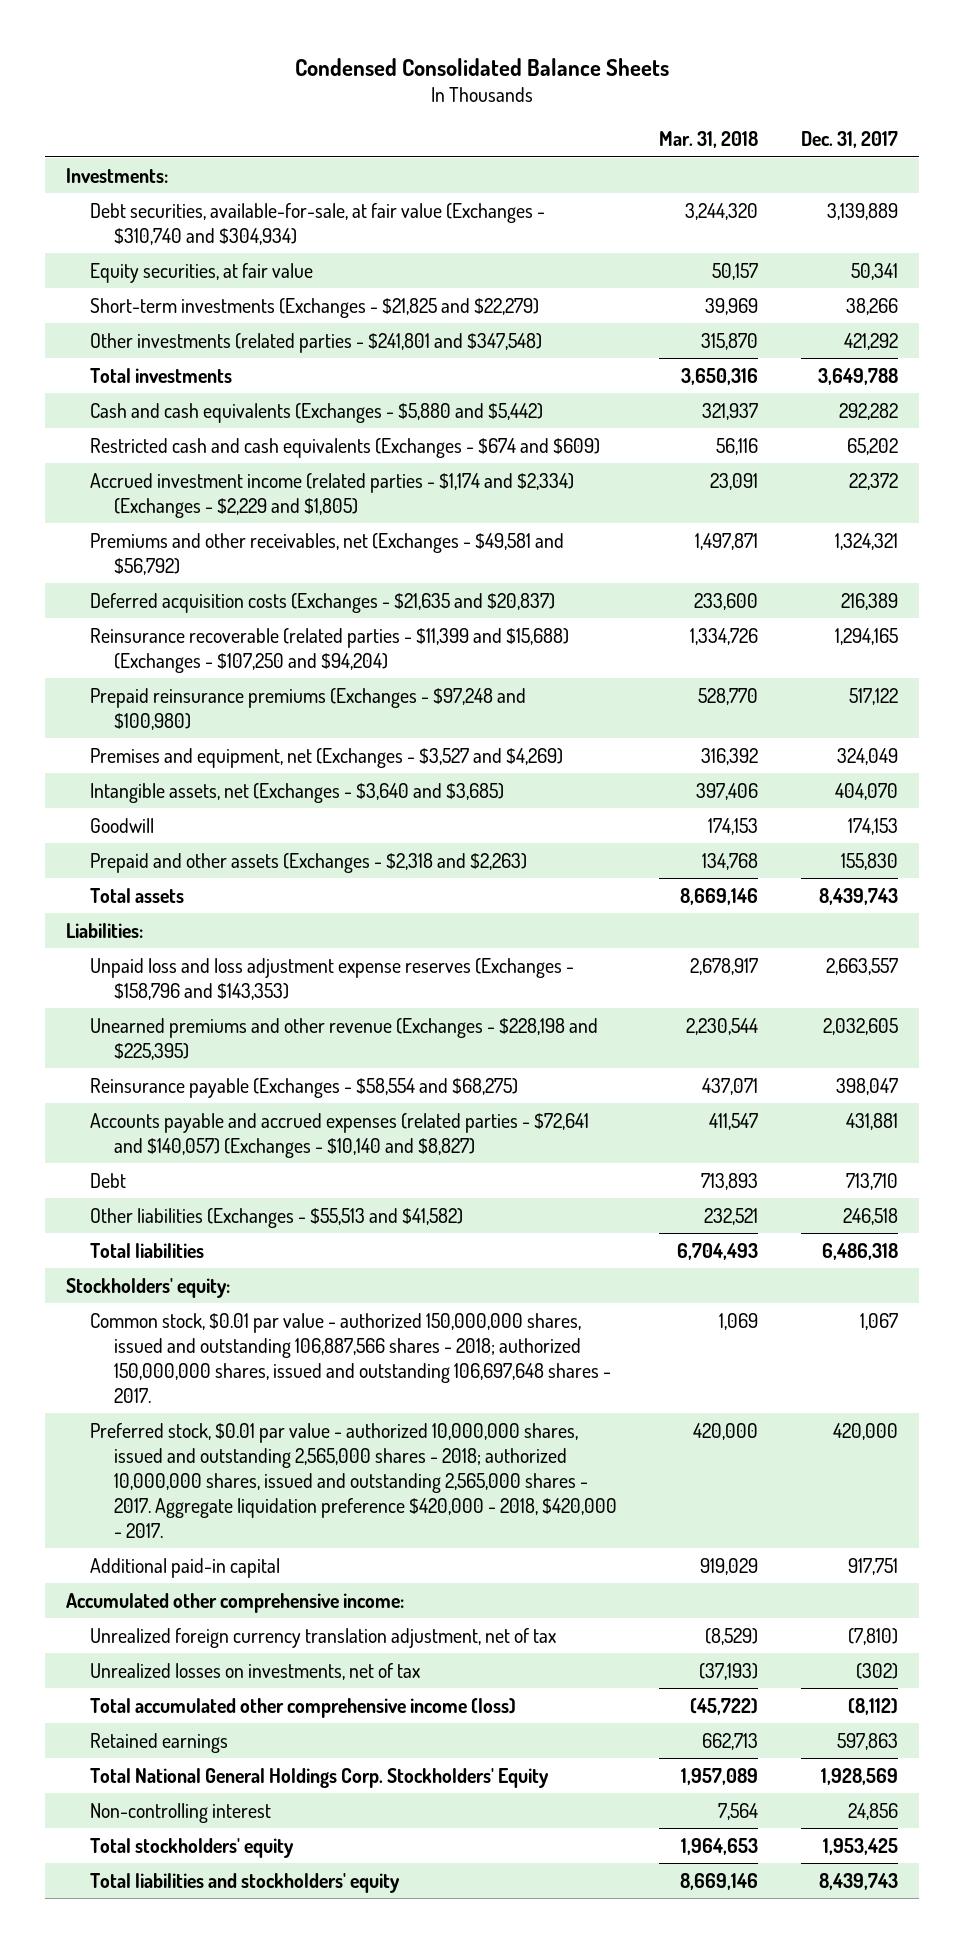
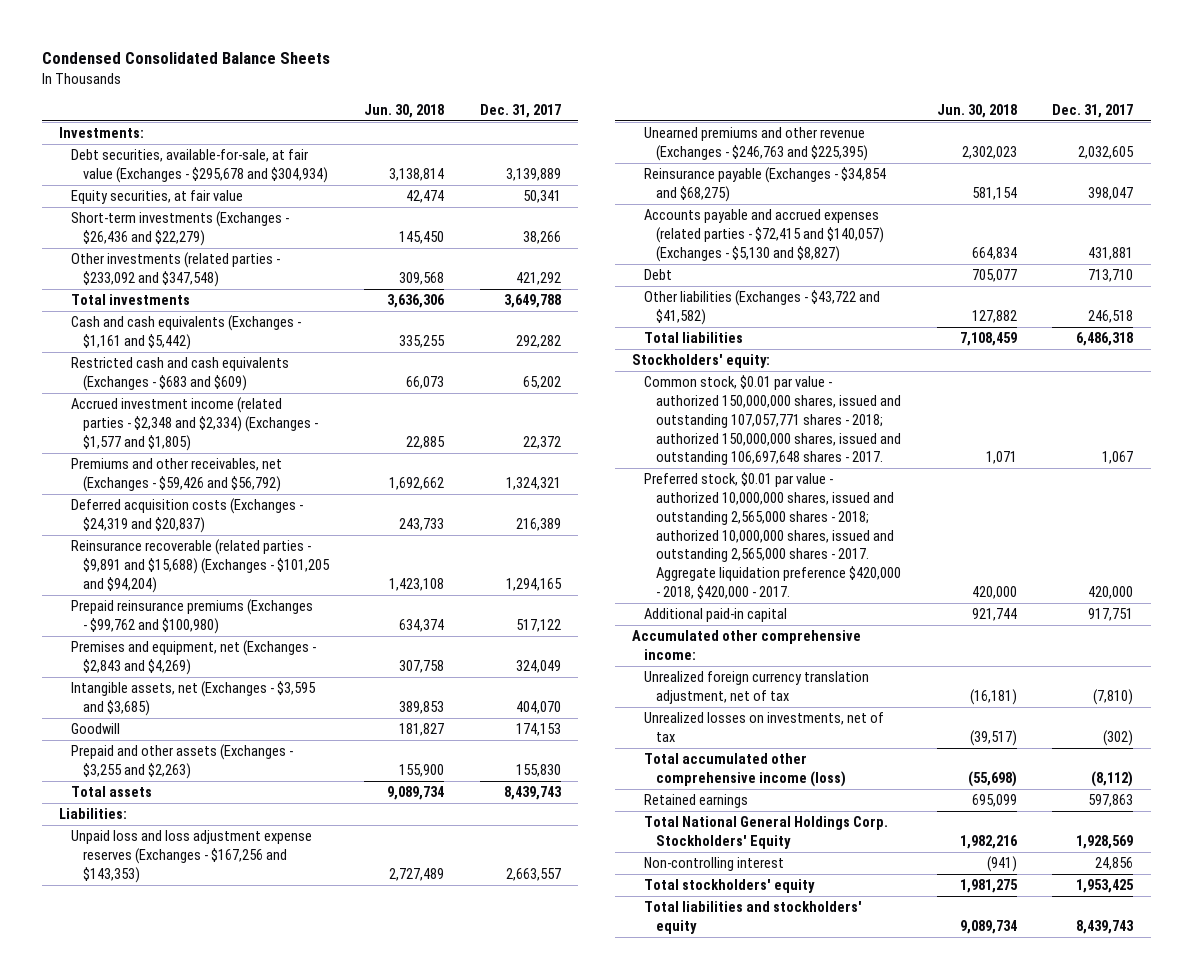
[659,131,759,149] Mar. 31, 2018 -> none
none -> [364,103,445,118] Jun. 30, 2018
[89,202,545,245] Debt securities, available-for-sale, at fair value (Exchanges - $310,740 and $304,934) -> [71,149,329,184] Debt securities, available-for-sale, at fair value (Exchanges - $295,678 and $304,934)
[89,297,539,318] Short-term investments (Exchanges - $21,825 and $22,279) -> [71,211,290,247] Short-term investments (Exchanges - $26,436 and $22,279)
[89,332,542,353] Other investments (related parties - $241,801 and $347,548) -> [71,252,281,288] Other investments (related parties - $233,092 and $347,548)
[89,402,543,423] Cash and cash equivalents (Exchanges - $5,880 and $5,442) -> [71,315,302,351] Cash and cash equivalents (Exchanges - $1,161 and $5,442)
[89,437,600,458] Restricted cash and cash equivalents (Exchanges - $674 and $609) -> [71,357,290,392] Restricted cash and cash equivalents (Exchanges - $683 and $609)
[89,472,574,518] Accrued investment income (related parties - $1,174 and $2,334) (Exchanges - $2,229 and $1,805) -> [71,397,319,451] Accrued investment income (related parties - $2,348 and $2,334) (Exchanges - $1,577 and $1,805)
[89,532,564,575] Premiums and other receivables, net (Exchanges - $49,581 and $56,792) -> [71,458,283,493] Premiums and other receivables, net (Exchanges - $59,426 and $56,792)
[89,592,555,613] Deferred acquisition costs (Exchanges - $21,635 and $20,837) -> [71,498,304,534] Deferred acquisition costs (Exchanges - $24,319 and $20,837)
[89,627,569,673] Reinsurance recoverable (related parties - $11,399 and $15,688) (Exchanges - $107,250 and $94,204) -> [71,539,331,593] Reinsurance recoverable (related parties - $9,891 and $15,688) (Exchanges - $101,205 and $94,204)
[89,687,526,730] Prepaid reinsurance premiums (Exchanges - $97,248 and $100,980) -> [71,599,314,635] Prepaid reinsurance premiums (Exchanges - $99,762 and $100,980)
[89,747,563,768] Premises and equipment, net (Exchanges - $3,527 and $4,269) -> [71,640,317,676] Premises and equipment, net (Exchanges - $2,843 and $4,269)
[89,782,504,803] Intangible assets, net (Exchanges - $3,640 and $3,685) -> [71,681,317,717] Intangible assets, net (Exchanges - $3,595 and $3,685)
[89,852,527,873] Prepaid and other assets (Exchanges - $2,318 and $2,263) -> [71,744,294,780] Prepaid and other assets (Exchanges - $3,255 and $2,263)
[89,957,574,1000] Unpaid loss and loss adjustment expense reserves (Exchanges - $158,796 and $143,353) -> [71,830,313,883] Unpaid loss and loss adjustment expense reserves (Exchanges - $167,256 and $143,353)
[89,1017,598,1060] Unearned premiums and other revenue (Exchanges - $228,198 and $225,395) -> [643,127,868,162] Unearned premiums and other revenue (Exchanges - $246,763 and $225,395)
[89,1077,518,1098] Reinsurance payable (Exchanges - $58,554 and $68,275) -> [643,167,886,203] Reinsurance payable (Exchanges - $34,854 and $68,275)
[89,1112,589,1158] Accounts payable and accrued expenses (related parties - $72,641 and $140,057) (Exchanges - $10,140 and $8,827) -> [643,209,884,262] Accounts payable and accrued expenses (related parties - $72,415 and $140,057) (Exchanges - $5,130 and $8,827)
[89,1207,463,1228] Other liabilities (Exchanges - $55,513 and $41,582) -> [643,290,880,326] Other liabilities (Exchanges - $43,722 and $41,582)
[89,1312,611,1403] Common stock, $0.01 par value - authorized 150,000,000 shares, issued and outstanding 106,887,566 shares - 2018; authorized 150,000,000 shares, issued and outstanding 106,697,648 shares - 2017. -> [643,375,901,466] Common stock, $0.01 par value - authorized 150,000,000 shares, issued and outstanding 107,057,771 shares - 2018; authorized 150,000,000 shares, issued and outstanding 106,697,648 shares - 2017.

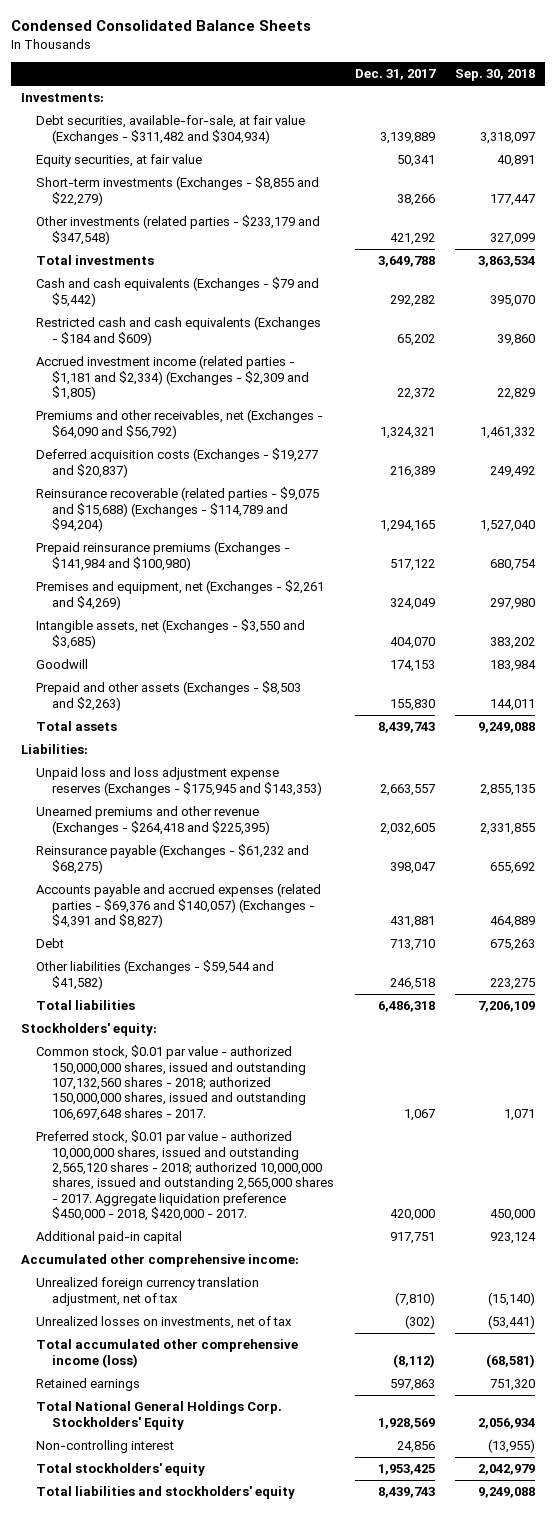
[364,103,445,118] Jun. 30, 2018 -> none
none -> [455,69,536,82] Sep. 30, 2018
[71,149,329,184] Debt securities, available-for-sale, at fair value (Exchanges - $295,678 and $304,934) -> [36,115,306,144] Debt securities, available-for-sale, at fair value (Exchanges - $311,482 and $304,934)
[71,211,290,247] Short-term investments (Exchanges - $26,436 and $22,279) -> [36,176,320,206] Short-term investments (Exchanges - $8,855 and $22,279)
[71,252,281,288] Other investments (related parties - $233,092 and $347,548) -> [36,215,321,245] Other investments (related parties - $233,179 and $347,548)
[71,315,302,351] Cash and cash equivalents (Exchanges - $1,161 and $5,442) -> [36,277,320,307] Cash and cash equivalents (Exchanges - $79 and $5,442)
[71,357,290,392] Restricted cash and cash equivalents (Exchanges - $683 and $609) -> [36,316,322,346] Restricted cash and cash equivalents (Exchanges - $184 and $609)
[71,397,319,451] Accrued investment income (related parties - $2,348 and $2,334) (Exchanges - $1,577 and $1,805) -> [36,355,310,400] Accrued investment income (related parties - $1,181 and $2,334) (Exchanges - $2,309 and $1,805)
[71,458,283,493] Premiums and other receivables, net (Exchanges - $59,426 and $56,792) -> [36,409,324,439] Premiums and other receivables, net (Exchanges - $64,090 and $56,792)
[71,498,304,534] Deferred acquisition costs (Exchanges - $24,319 and $20,837) -> [36,448,319,478] Deferred acquisition costs (Exchanges - $19,277 and $20,837)
[71,539,331,593] Reinsurance recoverable (related parties - $9,891 and $15,688) (Exchanges - $101,205 and $94,204) -> [36,487,320,532] Reinsurance recoverable (related parties - $9,075 and $15,688) (Exchanges - $114,789 and $94,204)
[71,599,314,635] Prepaid reinsurance premiums (Exchanges - $99,762 and $100,980) -> [36,541,291,571] Prepaid reinsurance premiums (Exchanges - $141,984 and $100,980)
[71,640,317,676] Premises and equipment, net (Exchanges - $2,843 and $4,269) -> [36,580,325,610] Premises and equipment, net (Exchanges - $2,261 and $4,269)
[71,681,317,717] Intangible assets, net (Exchanges - $3,595 and $3,685) -> [36,619,306,649] Intangible assets, net (Exchanges - $3,550 and $3,685)
[71,744,294,780] Prepaid and other assets (Exchanges - $3,255 and $2,263) -> [36,681,302,711] Prepaid and other assets (Exchanges - $8,503 and $2,263)
[71,830,313,883] Unpaid loss and loss adjustment expense reserves (Exchanges - $167,256 and $143,353) -> [36,767,323,796] Unpaid loss and loss adjustment expense reserves (Exchanges - $175,945 and $143,353)
[643,127,868,162] Unearned premiums and other revenue (Exchanges - $246,763 and $225,395) -> [36,806,271,835] Unearned premiums and other revenue (Exchanges - $264,418 and $225,395)
[643,167,886,203] Reinsurance payable (Exchanges - $34,854 and $68,275) -> [36,844,310,874] Reinsurance payable (Exchanges - $61,232 and $68,275)
[643,209,884,262] Accounts payable and accrued expenses (related parties - $72,415 and $140,057) (Exchanges - $5,130 and $8,827) -> [36,883,322,928] Accounts payable and accrued expenses (related parties - $69,376 and $140,057) (Exchanges - $4,391 and $8,827)
[643,290,880,326] Other liabilities (Exchanges - $43,722 and $41,582) -> [36,960,275,990] Other liabilities (Exchanges - $59,544 and $41,582)
[643,375,901,466] Common stock, $0.01 par value - authorized 150,000,000 shares, issued and outstanding 107,057,771 shares - 2018; authorized 150,000,000 shares, issued and outstanding 106,697,648 shares - 2017. -> [36,1045,307,1121] Common stock, $0.01 par value - authorized 150,000,000 shares, issued and outstanding 107,132,560 shares - 2018; authorized 150,000,000 shares, issued and outstanding 106,697,648 shares - 2017.
[643,472,901,599] Preferred stock, $0.01 par value - authorized 10,000,000 shares, issued and outstanding 2,565,000 shares - 2018; authorized 10,000,000 shares, issued and outstanding 2,565,000 shares - 2017. Aggregate liquidation preference $420,000 - 2018, $420,000 - 2017. -> [36,1130,335,1221] Preferred stock, $0.01 par value - authorized 10,000,000 shares, issued and outstanding 2,565,120 shares - 2018; authorized 10,000,000 shares, issued and outstanding 2,565,000 shares - 2017. Aggregate liquidation preference $450,000 - 2018, $420,000 - 2017.

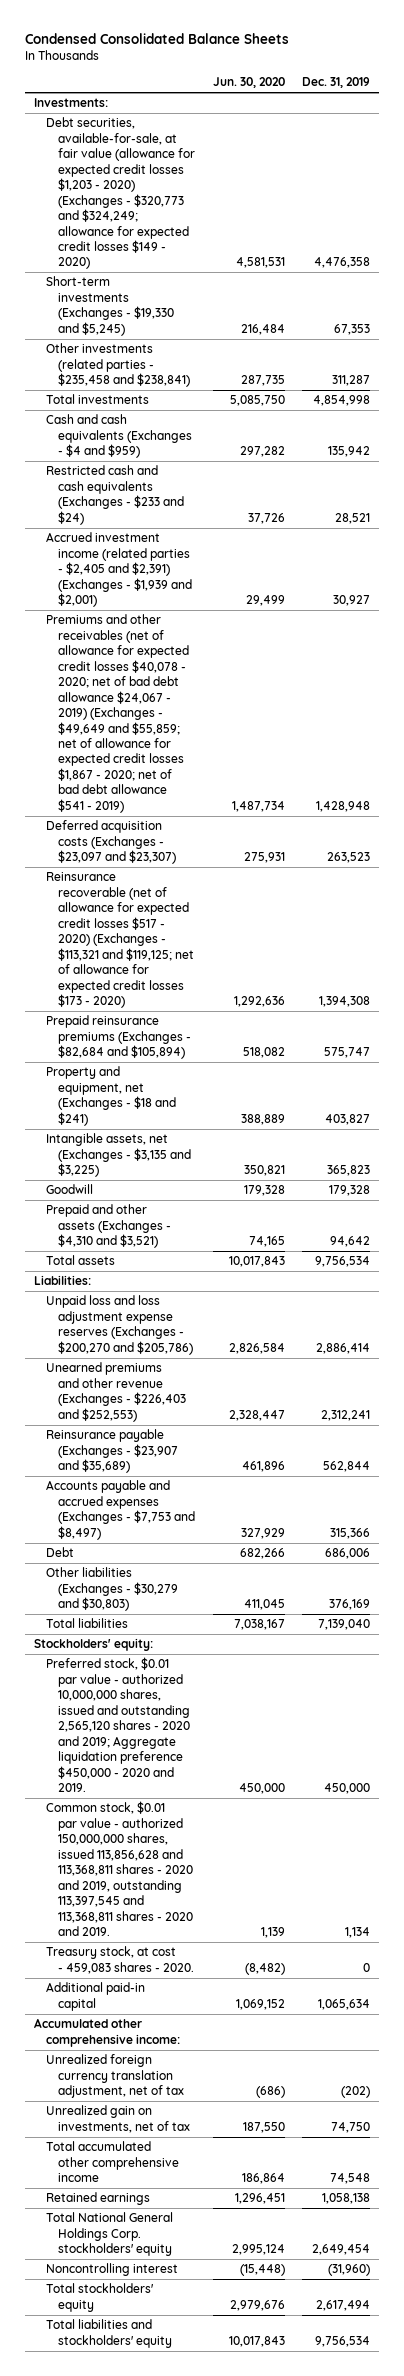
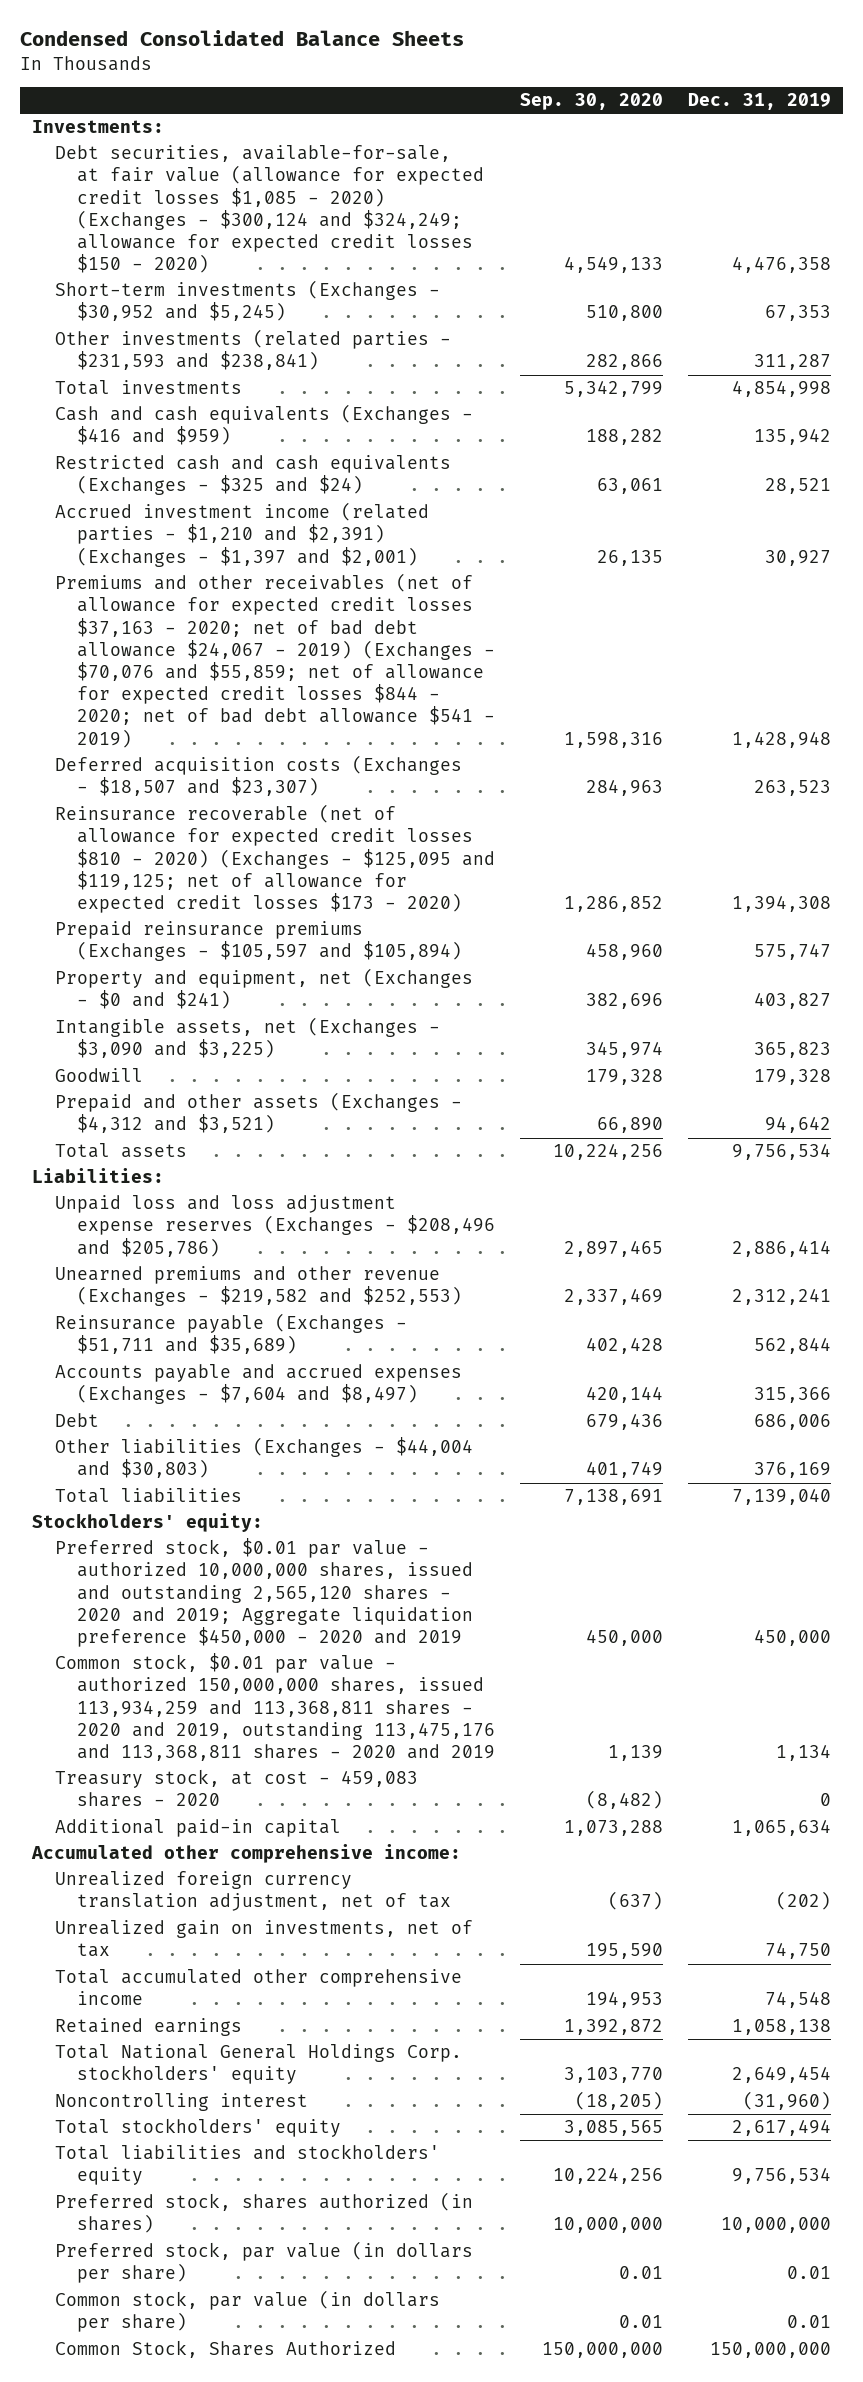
[212,77,285,89] Jun. 30, 2020 -> none
none -> [519,93,663,111] Sep. 30, 2020
[46,117,196,270] Debt securities, available-for-sale, at fair value (allowance for expected credit losses $1,203 - 2020) (Exchanges - $320,773 and $324,249; allowance for expected credit losses $149 - 2020) -> [54,145,485,274] Debt securities, available-for-sale, at fair value (allowance for expected credit losses $1,085 - 2020) (Exchanges - $300,124 and $324,249; allowance for expected credit losses $150 - 2020)
[46,276,175,336] Short-term investments (Exchanges - $19,330 and $5,245) -> [54,280,440,322] Short-term investments (Exchanges - $30,952 and $5,245)
[46,343,191,388] Other investments (related parties - $235,458 and $238,841) -> [54,329,451,371] Other investments (related parties - $231,593 and $238,841)
[46,414,193,459] Cash and cash equivalents (Exchanges - $4 and $959) -> [54,404,473,446] Cash and cash equivalents (Exchanges - $416 and $959)
[46,465,185,525] Restricted cash and cash equivalents (Exchanges - $233 and $24) -> [54,455,451,496] Restricted cash and cash equivalents (Exchanges - $325 and $24)
[46,532,193,608] Accrued investment income (related parties - $2,405 and $2,391) (Exchanges - $1,939 and $2,001) -> [54,502,429,567] Accrued investment income (related parties - $1,210 and $2,391) (Exchanges - $1,397 and $2,001)
[46,614,190,813] Premiums and other receivables (net of allowance for expected credit losses $40,078 - 2020; net of bad debt allowance $24,067 - 2019) (Exchanges - $49,649 and $55,859; net of allowance for expected credit losses $1,867 - 2020; net of bad debt allowance $541 - 2019) -> [54,573,496,748] Premiums and other receivables (net of allowance for expected credit losses $37,163 - 2020; net of bad debt allowance $24,067 - 2019) (Exchanges - $70,076 and $55,859; net of allowance for expected credit losses $844 - 2020; net of bad debt allowance $541 - 2019)
[46,820,177,865] Deferred acquisition costs (Exchanges - $23,097 and $23,307) -> [54,755,462,797] Deferred acquisition costs (Exchanges - $18,507 and $23,307)
[46,872,195,1008] Reinsurance recoverable (net of allowance for expected credit losses $517 - 2020) (Exchanges - $113,321 and $119,125; net of allowance for expected credit losses $173 - 2020) -> [54,804,496,914] Reinsurance recoverable (net of allowance for expected credit losses $810 - 2020) (Exchanges - $125,095 and $119,125; net of allowance for expected credit losses $173 - 2020)
[46,1015,192,1060] Prepaid reinsurance premiums (Exchanges - $82,684 and $105,894) -> [54,921,463,962] Prepaid reinsurance premiums (Exchanges - $105,597 and $105,894)
[46,1066,177,1126] Property and equipment, net (Exchanges - $18 and $241) -> [54,968,473,1010] Property and equipment, net (Exchanges - $0 and $241)
[46,1133,192,1178] Intangible assets, net (Exchanges - $3,135 and $3,225) -> [54,1017,440,1059] Intangible assets, net (Exchanges - $3,090 and $3,225)
[46,1204,172,1249] Prepaid and other assets (Exchanges - $4,310 and $3,521) -> [54,1092,462,1134] Prepaid and other assets (Exchanges - $4,312 and $3,521)
[46,1295,194,1355] Unpaid loss and loss adjustment expense reserves (Exchanges - $200,270 and $205,786) -> [54,1195,496,1257] Unpaid loss and loss adjustment expense reserves (Exchanges - $208,496 and $205,786)
[46,1362,187,1422] Unearned premiums and other revenue (Exchanges - $226,403 and $252,553) -> [54,1266,463,1307] Unearned premiums and other revenue (Exchanges - $219,582 and $252,553)
[46,1429,179,1474] Reinsurance payable (Exchanges - $23,907 and $35,689) -> [54,1313,407,1355] Reinsurance payable (Exchanges - $51,711 and $35,689)
[46,1480,196,1540] Accounts payable and accrued expenses (Exchanges - $7,753 and $8,497) -> [54,1364,462,1405] Accounts payable and accrued expenses (Exchanges - $7,604 and $8,497)
[46,1567,179,1612] Other liabilities (Exchanges - $30,279 and $30,803) -> [54,1437,473,1479] Other liabilities (Exchanges - $44,004 and $30,803)
[46,1657,191,1792] Preferred stock, $0.01 par value - authorized 10,000,000 shares, issued and outstanding 2,565,120 shares - 2020 and 2019; Aggregate liquidation preference $450,000 - 2020 and 2019. -> [54,1538,474,1648] Preferred stock, $0.01 par value - authorized 10,000,000 shares, issued and outstanding 2,565,120 shares - 2020 and 2019; Aggregate liquidation preference $450,000 - 2020 and 2019
[46,1801,194,1936] Common stock, $0.01 par value - authorized 150,000,000 shares, issued 113,856,628 and 113,368,811 shares - 2020 and 2019, outstanding 113,397,545 and 113,368,811 shares - 2020 and 2019. -> [54,1653,496,1762] Common stock, $0.01 par value - authorized 150,000,000 shares, issued 113,934,259 and 113,368,811 shares - 2020 and 2019, outstanding 113,475,176 and 113,368,811 shares - 2020 and 2019
[46,1946,195,1974] Treasury stock, at cost - 459,083 shares - 2020. -> [54,1769,418,1808] Treasury stock, at cost - 459,083 shares - 2020
none -> [54,2192,473,2234] Preferred stock, shares authorized (in shares)
none -> [54,2241,473,2284] Preferred stock, par value (in dollars per share)
none -> [54,2290,440,2333] Common stock, par value (in dollars per share)
none -> [54,2340,396,2359] Common Stock, Shares Authorized

